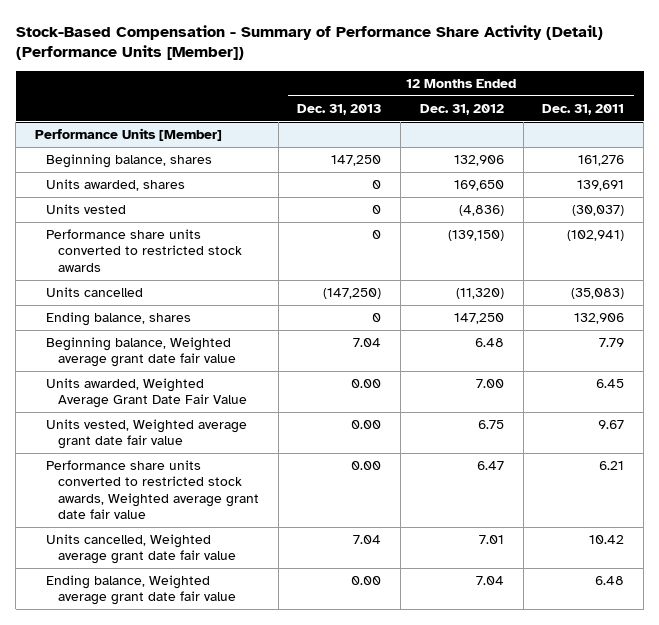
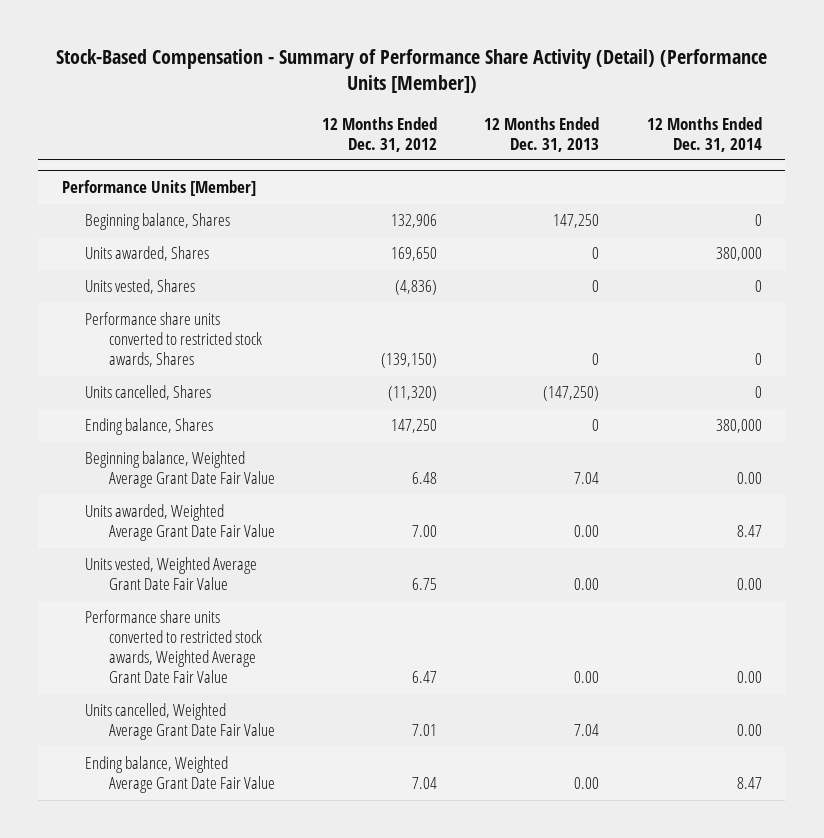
[542,103,625,115] Dec. 31, 2011 -> none
none -> [646,116,762,152] 12 Months Ended Dec. 31, 2014
[46,154,213,169] Beginning balance, shares -> [85,213,231,231] Beginning balance, Shares
[46,179,186,192] Units awarded, shares -> [85,246,210,262] Units awarded, Shares
[46,204,127,215] Units vested -> [85,279,196,295] Units vested, Shares
[46,229,243,272] Performance share units converted to restricted stock awards -> [85,312,262,368] Performance share units converted to restricted stock awards, Shares
[46,287,144,298] Units cancelled -> [85,385,212,401] Units cancelled, Shares
[46,312,192,327] Ending balance, shares -> [85,418,214,436] Ending balance, Shares
[46,337,237,368] Beginning balance, Weighted average grant date fair value -> [85,451,275,489] Beginning balance, Weighted Average Grant Date Fair Value
[46,419,248,450] Units vested, Weighted average grant date fair value -> [85,557,258,591] Units vested, Weighted Average Grant Date Fair Value
[46,460,260,520] Performance share units converted to restricted stock awards, Weighted average grant date fair value -> [85,610,262,684] Performance share units converted to restricted stock awards, Weighted Average Grant Date Fair Value
[46,534,237,565] Units cancelled, Weighted average grant date fair value -> [85,703,275,741] Units cancelled, Weighted Average Grant Date Fair Value
[46,575,237,606] Ending balance, Weighted average grant date fair value -> [85,756,275,794] Ending balance, Weighted Average Grant Date Fair Value

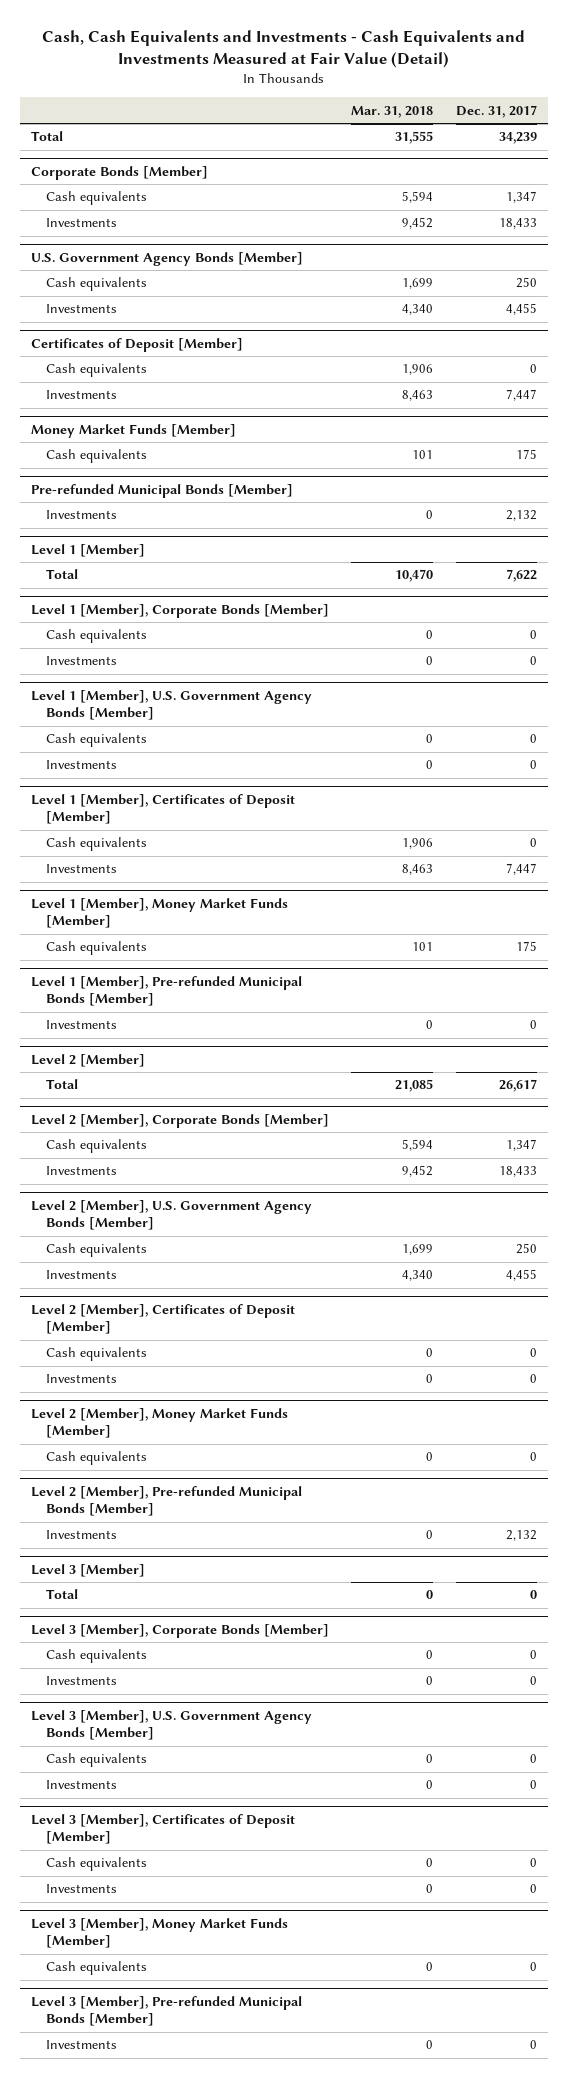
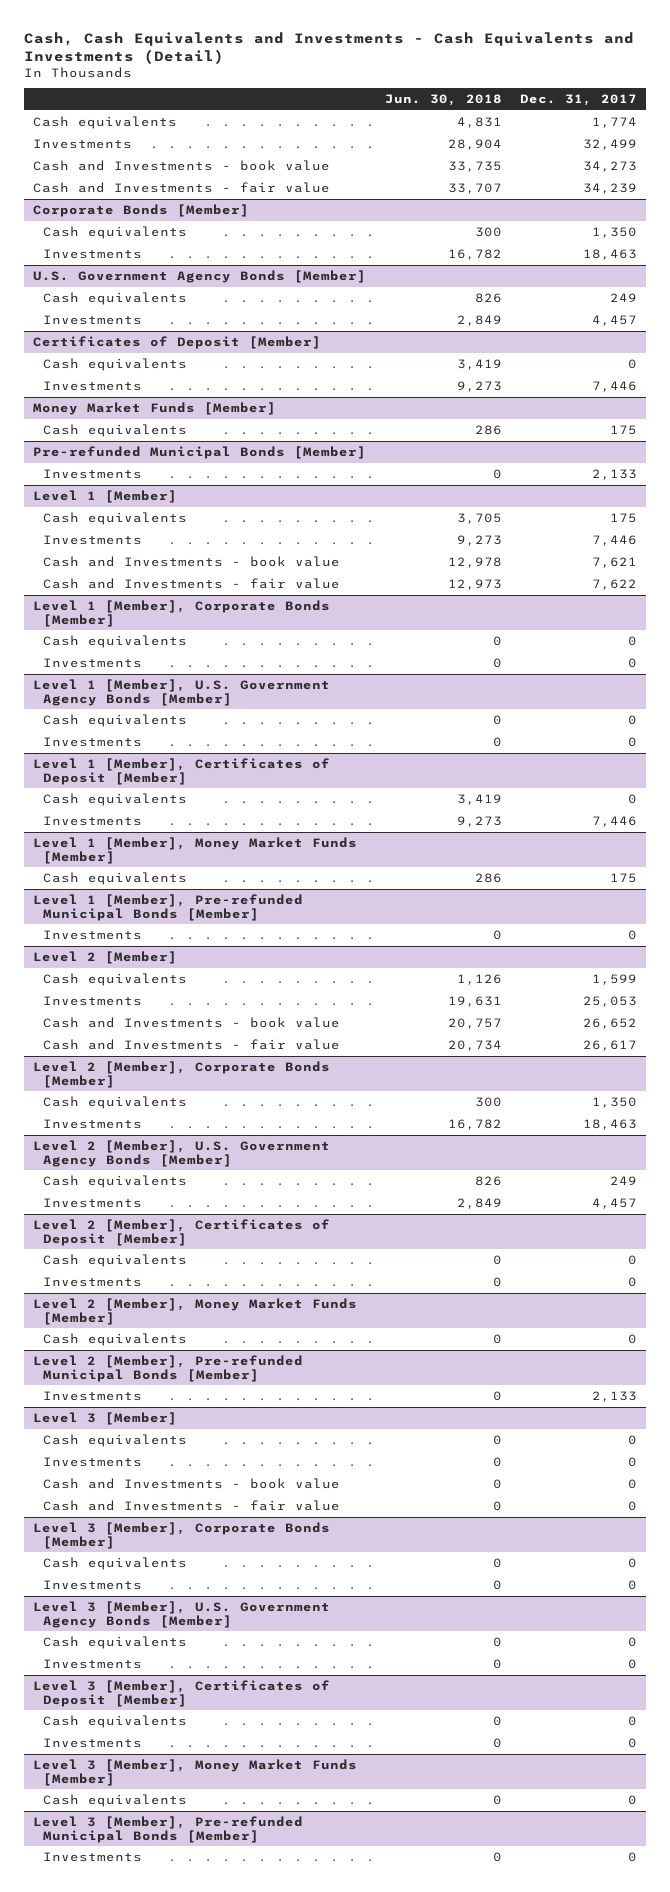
[41,29,525,69] Cash, Cash Equivalents and Investments - Cash Equivalents and Investments Measured at Fair Value (Detail) -> [24,31,635,64] Cash, Cash Equivalents and Investments - Cash Equivalents and Investments (Detail)
[351,105,434,118] Mar. 31, 2018 -> none
none -> [384,94,502,107] Jun. 30, 2018
none -> [33,115,178,129] Cash equivalents
none -> [33,138,133,149] Investments
none -> [33,159,331,171] Cash and Investments - book value
[30,131,63,142] Total -> [33,181,331,193] Cash and Investments - fair value
[505,191,537,204] 1,347 -> [591,226,637,238] 1,350
[498,218,537,230] 18,433 -> [582,248,637,260] 18,463
[515,277,537,289] 250 -> [609,292,637,302] 249
[505,303,537,316] 4,455 -> [591,314,637,326] 4,457
[505,389,537,402] 7,447 -> [591,380,637,392] 7,446
[505,510,537,522] 2,132 -> [591,468,637,480] 2,133
none -> [43,511,188,525] Cash equivalents
none -> [43,534,143,545] Investments
none -> [43,555,341,567] Cash and Investments - book value
[45,569,78,580] Total -> [43,577,341,589] Cash and Investments - fair value
[505,863,537,876] 7,447 -> [591,815,637,827] 7,446
none -> [43,972,188,986] Cash equivalents
none -> [43,995,143,1006] Investments
none -> [43,1016,341,1028] Cash and Investments - book value
[45,1079,78,1090] Total -> [43,1038,341,1050] Cash and Investments - fair value
[505,1139,537,1152] 1,347 -> [591,1096,637,1108] 1,350
[498,1166,537,1178] 18,433 -> [582,1118,637,1130] 18,463
[515,1243,537,1255] 250 -> [609,1175,637,1185] 249
[505,1269,537,1282] 4,455 -> [591,1197,637,1209] 4,457
[505,1530,537,1542] 2,132 -> [591,1390,637,1402] 2,133
none -> [43,1433,188,1447] Cash equivalents
none -> [43,1456,143,1467] Investments
none -> [43,1477,341,1489] Cash and Investments - book value
[45,1589,78,1600] Total -> [43,1499,341,1511] Cash and Investments - fair value

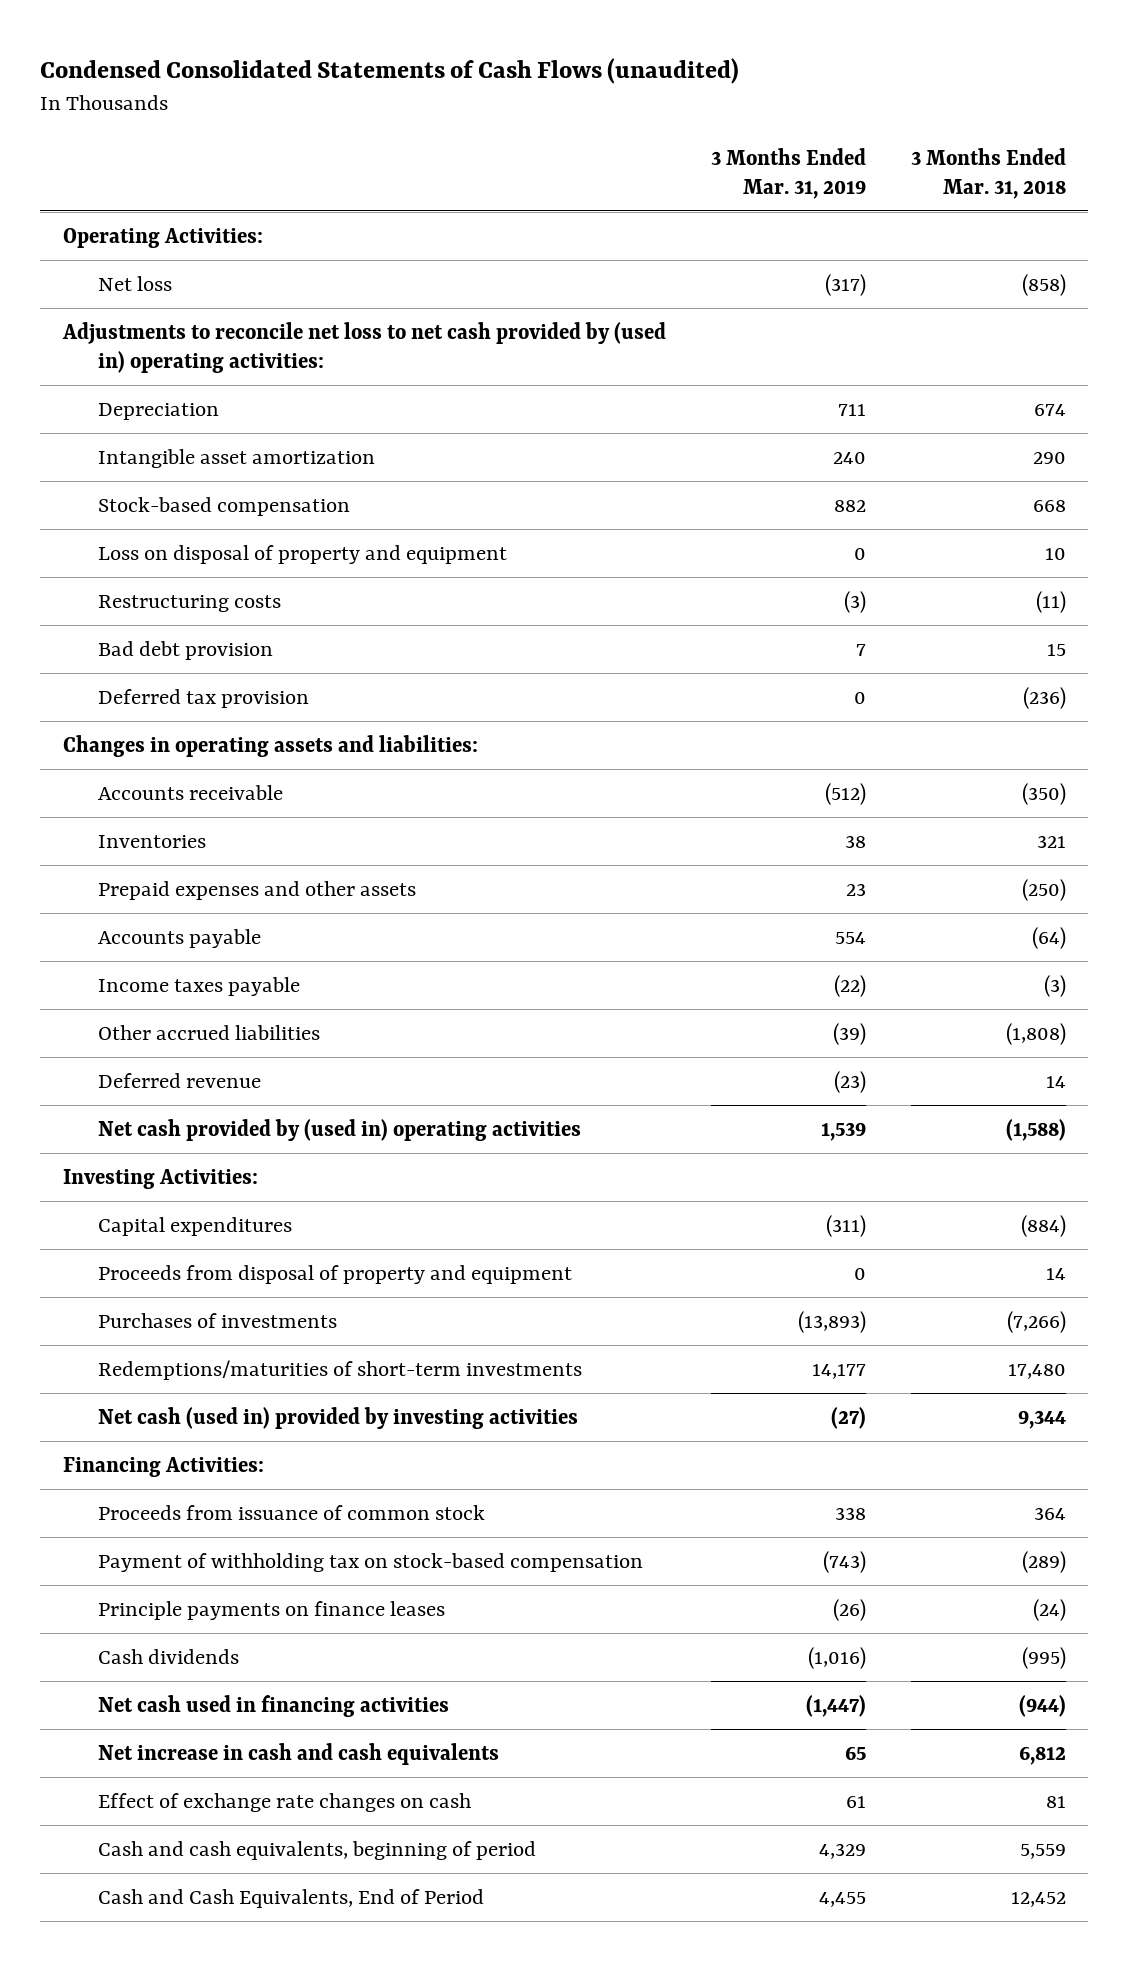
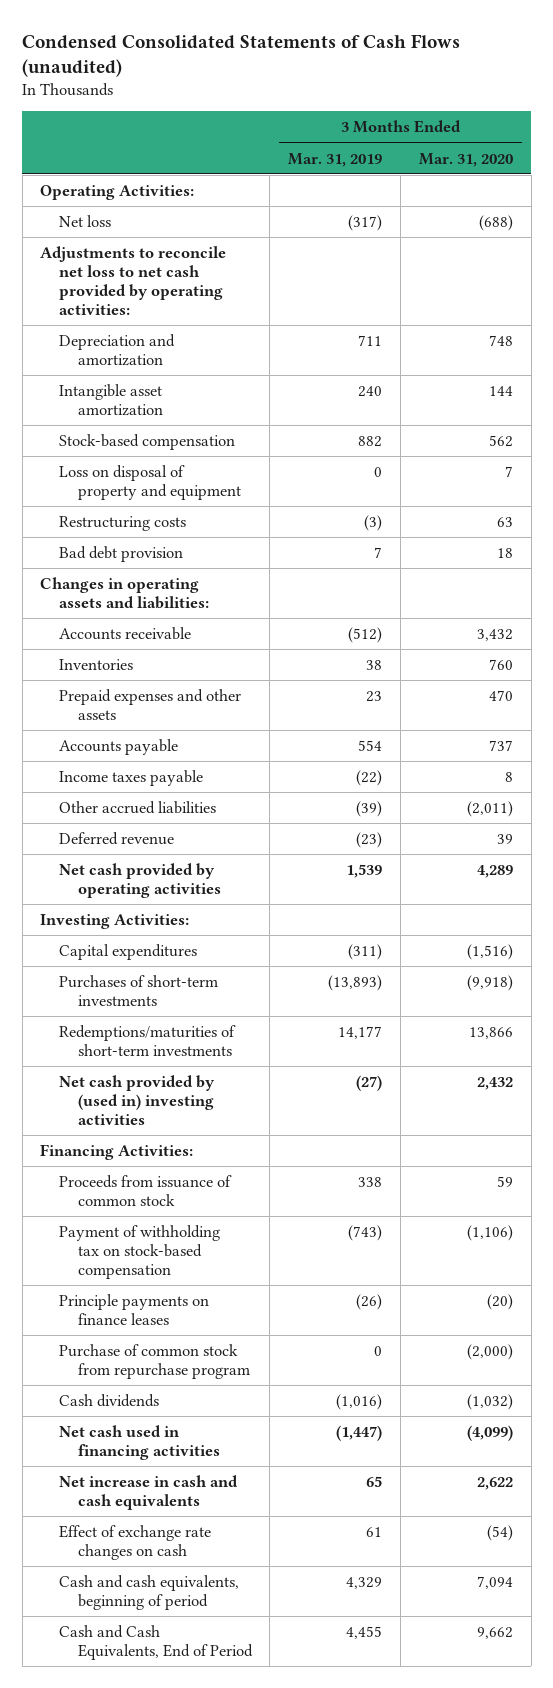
[910,148,1066,199] 3 Months Ended Mar. 31, 2018 -> none
none -> [418,152,513,167] Mar. 31, 2020
[61,321,666,373] Adjustments to reconcile net loss to net cash provided by (used in) operating activities: -> [40,245,227,315] Adjustments to reconcile net loss to net cash provided by operating activities:
[98,402,220,420] Depreciation -> [59,333,176,366] Depreciation and amortization
[98,688,310,708] Deferred tax provision -> none
[98,1118,582,1141] Net cash provided by (used in) operating activities -> [59,862,221,898] Net cash provided by operating activities
[98,1264,573,1284] Proceeds from disposal of property and equipment -> none
[98,1312,338,1328] Purchases of investments -> [59,974,219,1006] Purchases of short-term investments
[98,1406,579,1429] Net cash (used in) provided by investing activities -> [59,1074,216,1125] Net cash provided by (used in) investing activities
none -> [59,1343,250,1379] Purchase of common stock from repurchase program

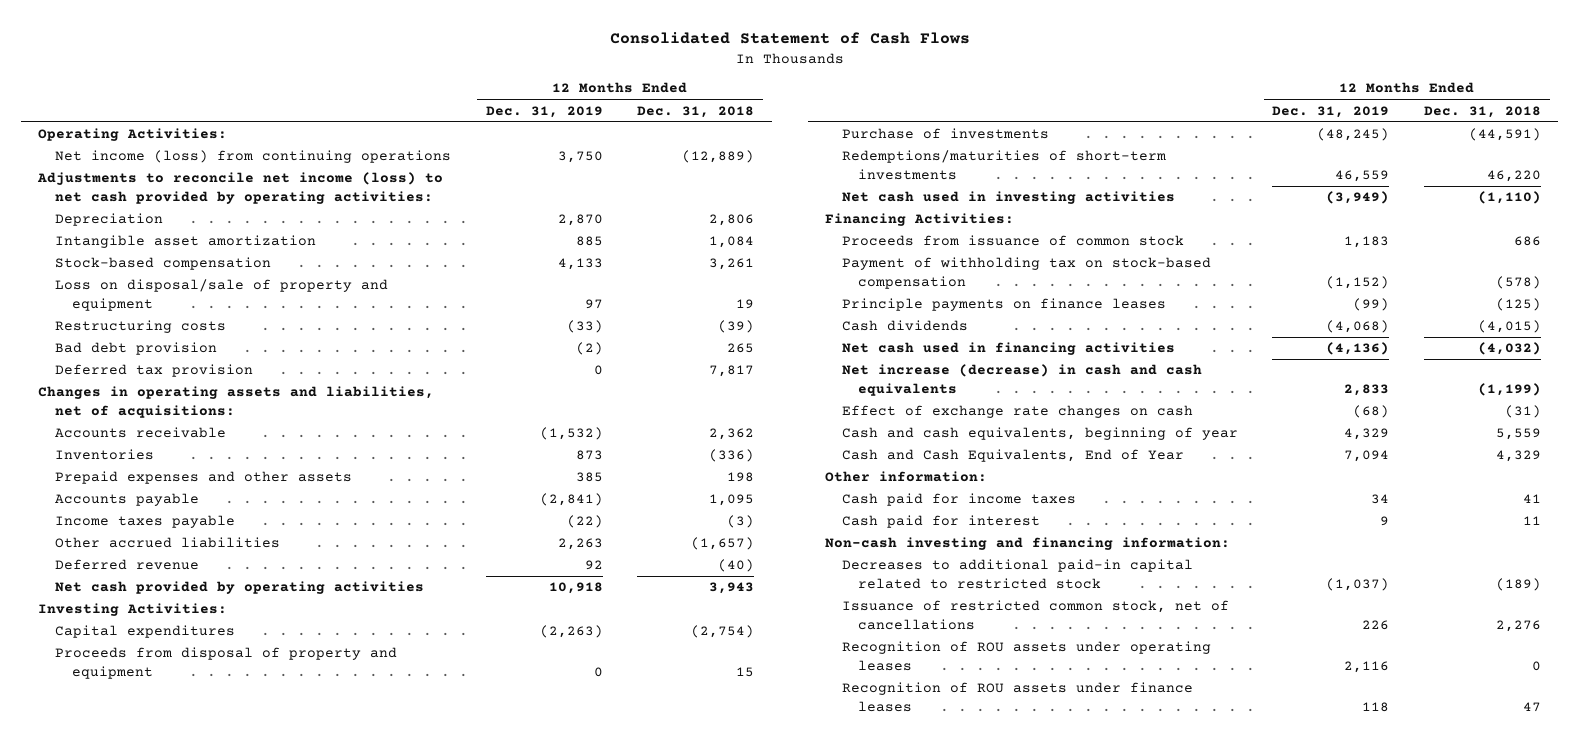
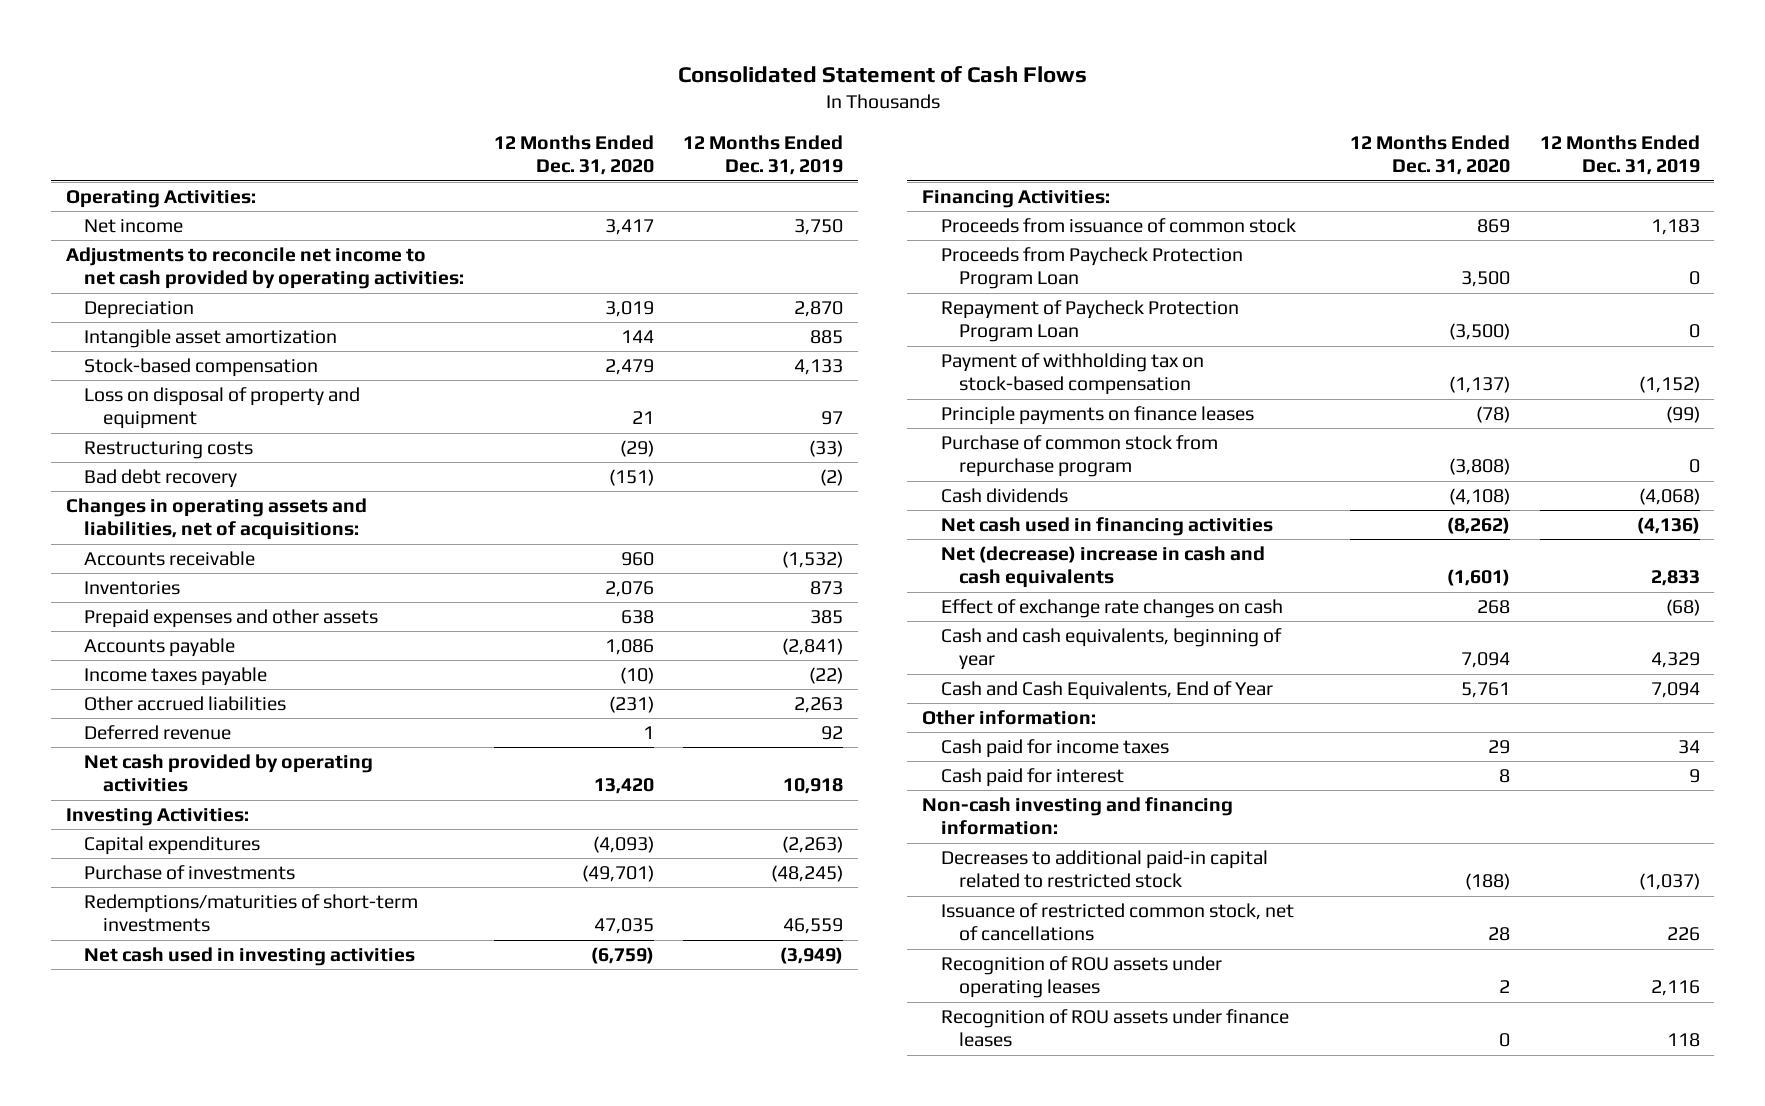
[637,105,755,118] Dec. 31, 2018 -> none
none -> [493,135,654,176] 12 Months Ended Dec. 31, 2020
[54,150,451,164] Net income (loss) from continuing operations -> [84,219,184,234] Net income
[37,172,444,204] Adjustments to reconcile net income (loss) to net cash provided by operating activities: -> [65,247,465,290] Adjustments to reconcile net income to net cash provided by operating activities:
[54,279,388,311] Loss on disposal/sale of property and equipment -> [84,387,361,430] Loss on disposal of property and equipment
[54,364,253,378] Deferred tax provision -> none
[54,342,217,356] Bad debt provision -> [84,469,238,489] Bad debt recovery
[54,647,397,679] Proceeds from disposal of property and equipment -> none
none -> [940,247,1243,290] Proceeds from Paycheck Protection Program Loan
none -> [940,300,1239,343] Repayment of Paycheck Protection Program Loan
none -> [940,435,1218,478] Purchase of common stock from repurchase program
[841,364,1202,396] Net increase (decrease) in cash and cash equivalents -> [940,546,1265,589] Net (decrease) increase in cash and cash equivalents

